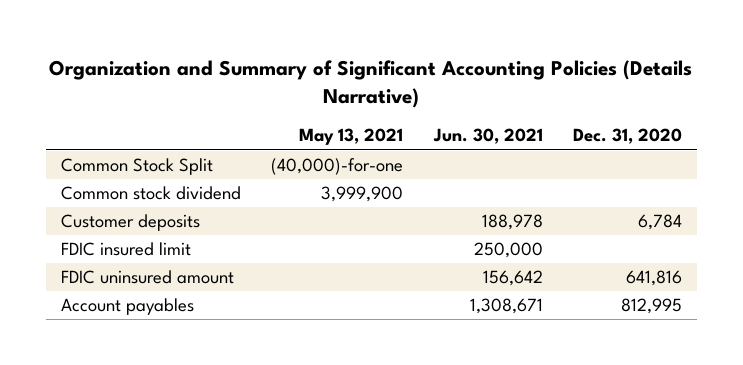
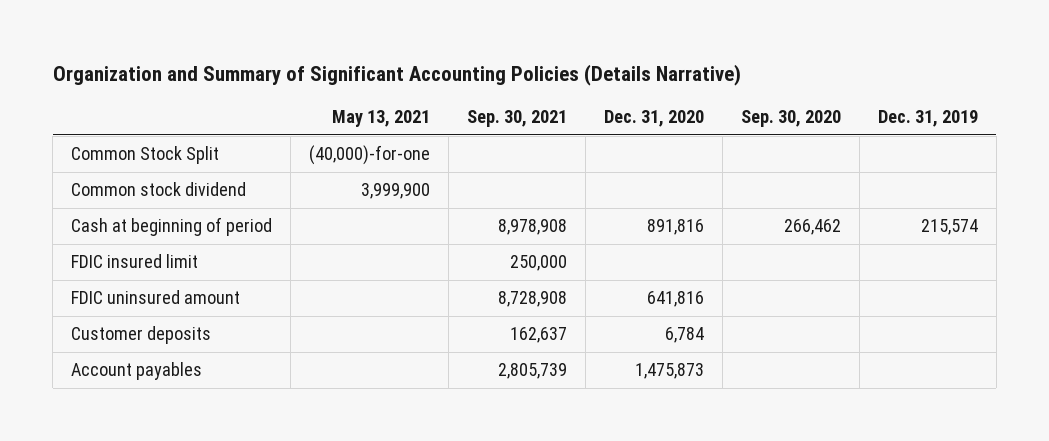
[432,128,543,145] Jun. 30, 2021 -> none
none -> [467,110,568,128] Sep. 30, 2021
none -> [741,110,842,128] Sep. 30, 2020
none -> [877,110,978,128] Dec. 31, 2019
none -> [71,217,273,237] Cash at beginning of period
[61,214,201,232] Customer deposits -> [71,326,212,345] Customer deposits
[620,298,682,315] 812,995 -> [635,363,705,380] 1,475,873

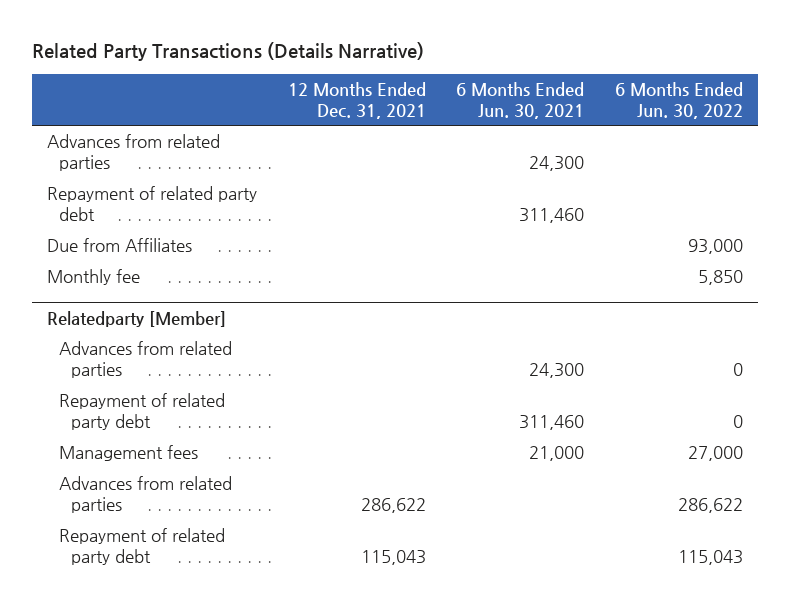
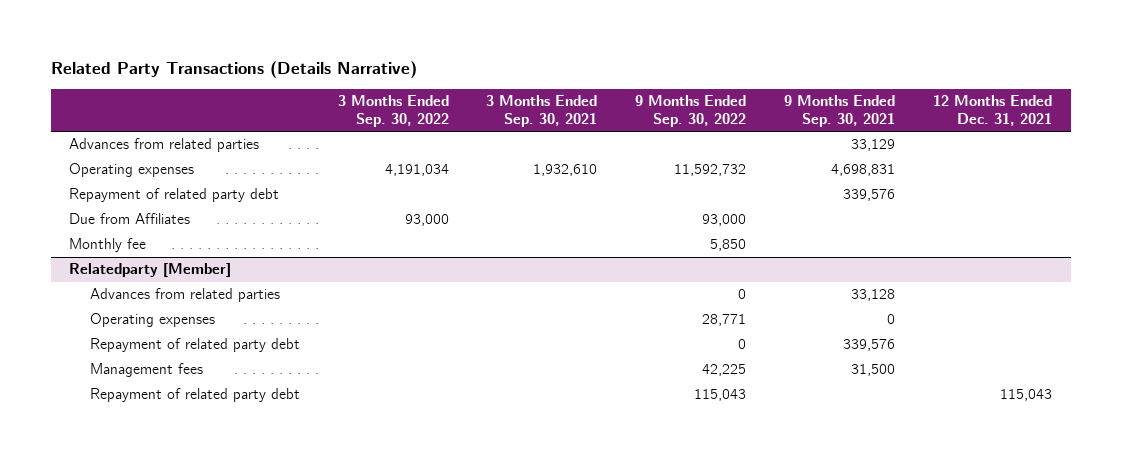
[456,81,585,119] 6 Months Ended Jun. 30, 2021 -> none
[614,81,743,119] 6 Months Ended Jun. 30, 2022 -> none
none -> [337,94,449,127] 3 Months Ended Sep. 30, 2022
none -> [486,94,598,127] 3 Months Ended Sep. 30, 2021
none -> [635,94,747,127] 9 Months Ended Sep. 30, 2022
none -> [783,94,895,127] 9 Months Ended Sep. 30, 2021
none -> [69,163,195,178] Operating expenses
none -> [89,313,215,328] Operating expenses
[59,476,233,513] Advances from related parties -> none

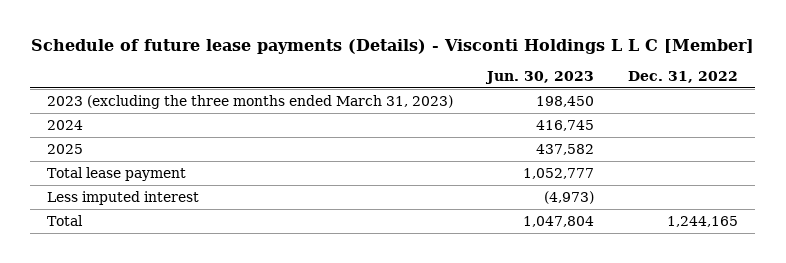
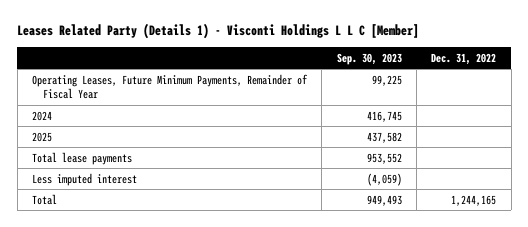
[30,39,754,55] Schedule of future lease payments (Details) - Visconti Holdings L L C [Member] -> [17,23,420,40] Leases Related Party (Details 1) - Visconti Holdings L L C [Member]
[485,70,595,84] Jun. 30, 2023 -> none
none -> [336,52,402,65] Sep. 30, 2023
[47,94,454,109] 2023 (excluding the three months ended March 31, 2023) -> [32,73,309,100] Operating Leases, Future Minimum Payments, Remainder of Fiscal Year
[47,166,187,181] Total lease payment -> [32,151,133,165] Total lease payments

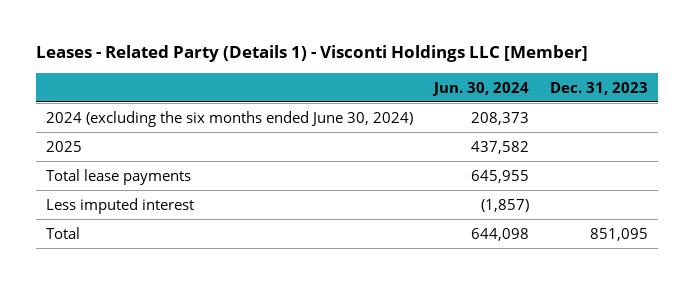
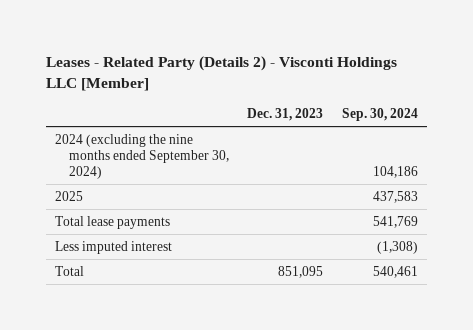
[35,45,588,63] Leases - Related Party (Details 1) - Visconti Holdings LLC [Member] -> [46,55,398,91] Leases - Related Party (Details 2) - Visconti Holdings LLC [Member]
[431,81,529,96] Jun. 30, 2024 -> none
none -> [341,107,418,121] Sep. 30, 2024
[46,110,414,127] 2024 (excluding the six months ended June 30, 2024) -> [55,133,230,179] 2024 (excluding the nine months ended September 30, 2024)

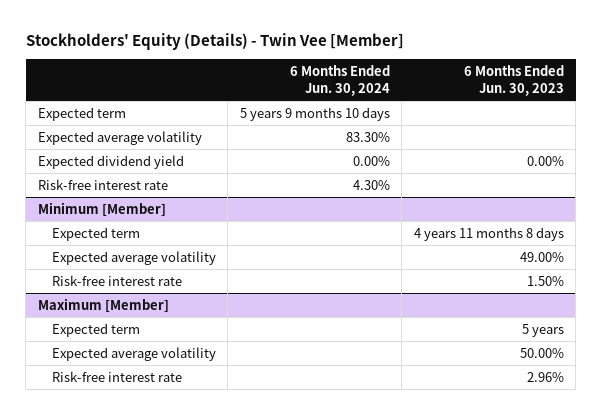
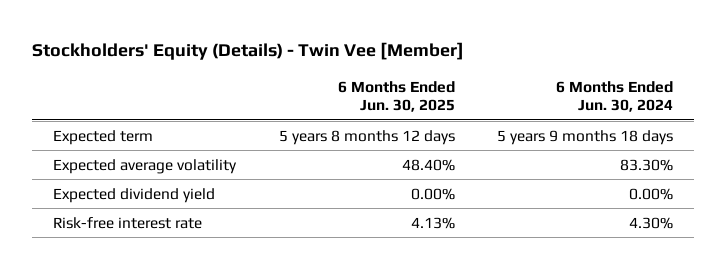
[463,65,564,97] 6 Months Ended Jun. 30, 2023 -> none
none -> [337,80,455,113] 6 Months Ended Jun. 30, 2025
[239,106,390,121] 5 years 9 months 10 days -> [497,129,674,145] 5 years 9 months 18 days
[37,201,166,217] Minimum [Member] -> none
[51,226,140,241] Expected term -> none
[51,250,216,265] Expected average volatility -> none
[51,274,182,286] Risk-free interest rate -> none
[37,297,169,313] Maximum [Member] -> none
[51,322,140,337] Expected term -> none
[51,346,216,361] Expected average volatility -> none
[51,370,182,382] Risk-free interest rate -> none

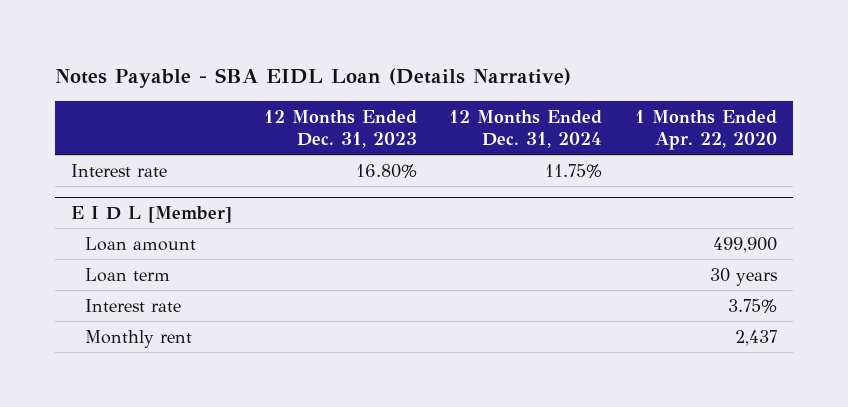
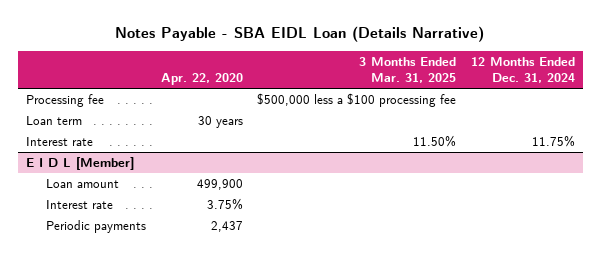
[264,109,418,148] 12 Months Ended Dec. 31, 2023 -> none
[634,109,777,150] 1 Months Ended Apr. 22, 2020 -> none
none -> [160,73,243,86] Apr. 22, 2020
none -> [359,57,457,84] 3 Months Ended Mar. 31, 2025
none -> [25,93,104,107] Processing fee
none -> [25,115,82,125] Loan term
[85,267,171,282] Loan term -> none
[85,329,193,348] Monthly rent -> [45,219,146,233] Periodic payments

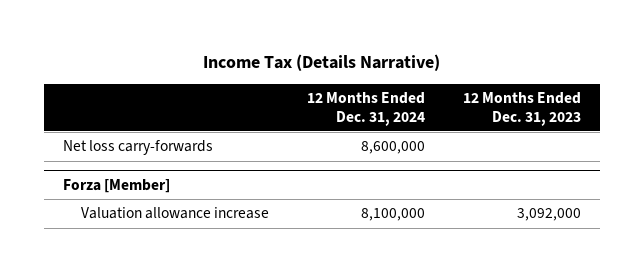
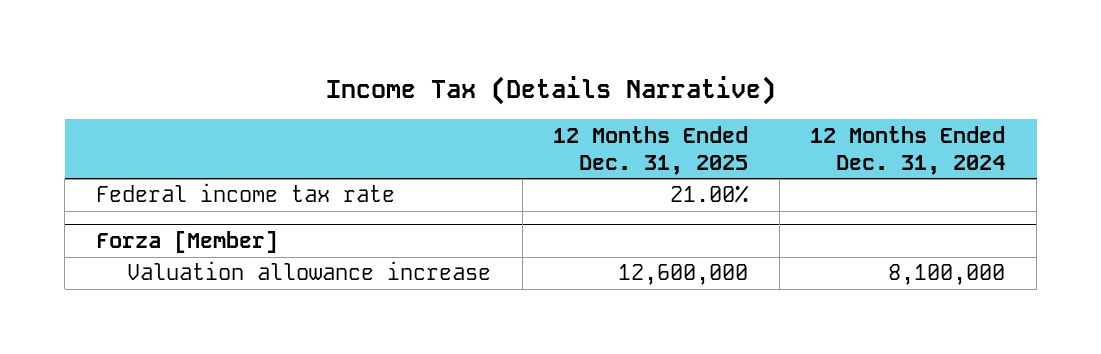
[463,92,582,126] 12 Months Ended Dec. 31, 2023 -> none
none -> [553,125,749,175] 12 Months Ended Dec. 31, 2025
[62,140,213,156] Net loss carry-forwards -> none
none -> [95,183,395,203] Federal income tax rate

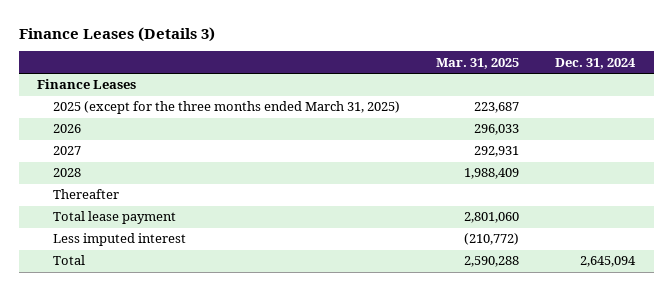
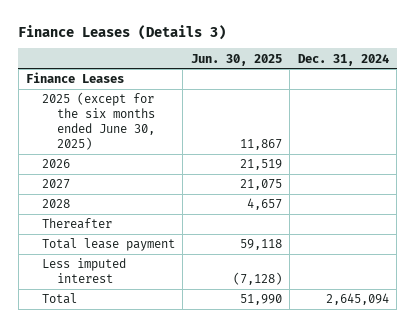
[436,57,520,69] Mar. 31, 2025 -> none
none -> [190,53,282,66] Jun. 30, 2025
[53,101,401,115] 2025 (except for the three months ended March 31, 2025) -> [41,92,156,151] 2025 (except for the six months ended June 30, 2025)

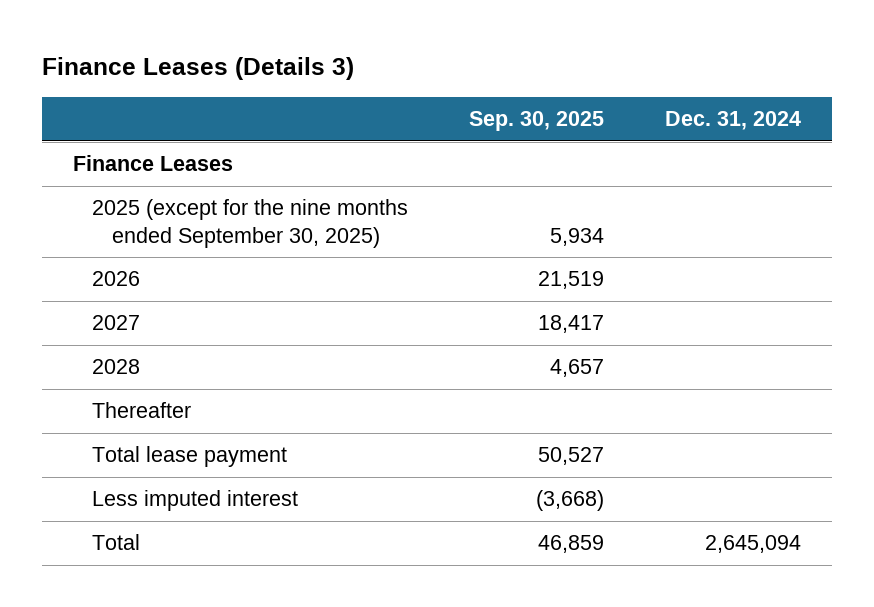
[190,53,282,66] Jun. 30, 2025 -> none
none -> [469,111,605,132] Sep. 30, 2025
[41,92,156,151] 2025 (except for the six months ended June 30, 2025) -> [92,199,409,248] 2025 (except for the nine months ended September 30, 2025)

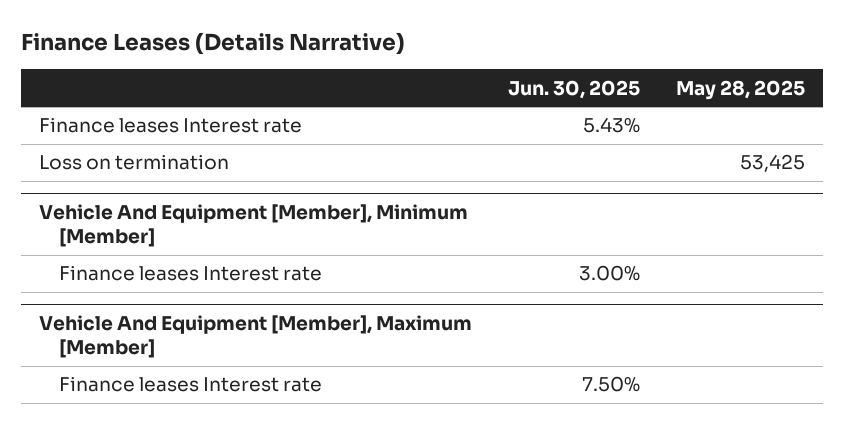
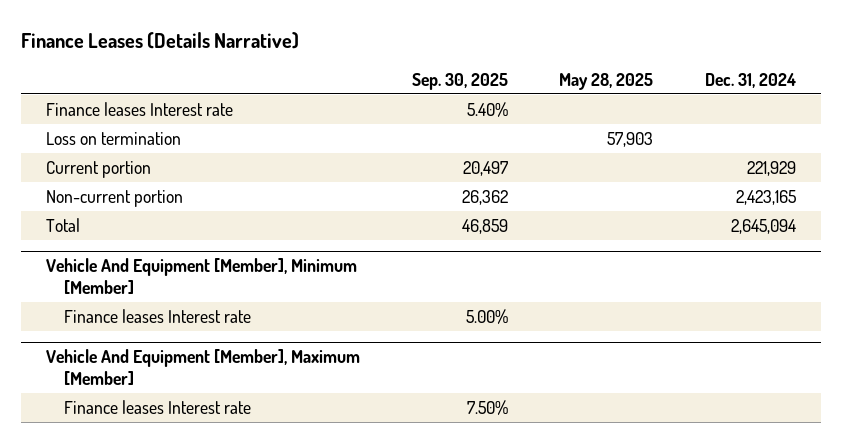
[507,79,640,99] Jun. 30, 2025 -> none
none -> [411,72,508,90] Sep. 30, 2025
none -> [704,72,796,88] Dec. 31, 2024
[740,154,806,173] 53,425 -> [607,131,654,147] 57,903
none -> [46,160,152,178] Current portion
none -> [46,189,184,207] Non-current portion
none -> [46,217,81,232] Total

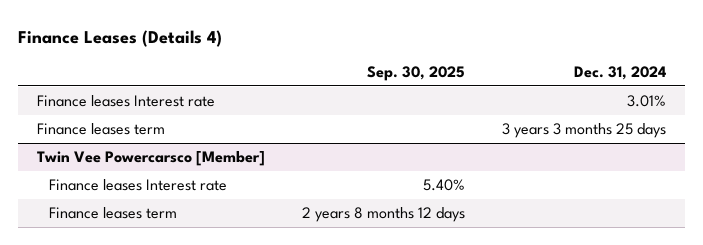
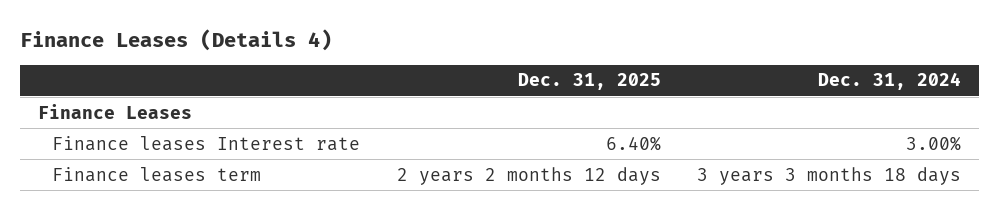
[366,66,465,82] Sep. 30, 2025 -> none
none -> [517,73,661,91] Dec. 31, 2025
[36,151,265,167] Twin Vee Powercarsco [Member] -> none
[49,179,228,192] Finance leases Interest rate -> none
[49,207,178,220] Finance leases term -> none
none -> [38,103,193,119] Finance Leases
[627,95,667,108] 3.01% -> [905,135,961,151] 3.00%
[502,123,667,139] 3 years 3 months 25 days -> [696,166,961,185] 3 years 3 months 18 days

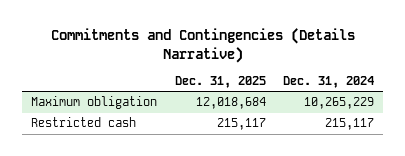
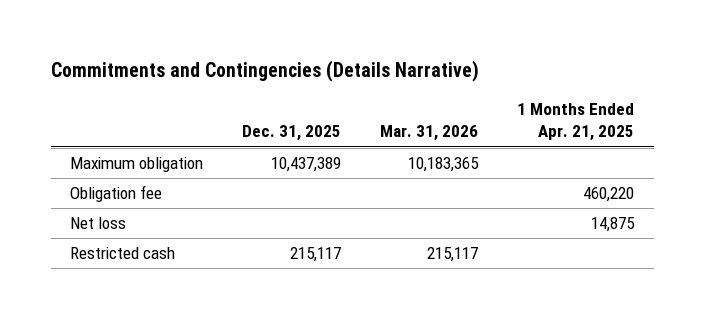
[283,75,375,88] Dec. 31, 2024 -> none
none -> [380,125,479,142] Mar. 31, 2026
none -> [517,103,635,142] 1 Months Ended Apr. 21, 2025
[195,97,266,110] 12,018,684 -> [271,157,342,173] 10,437,389
none -> [70,185,163,203] Obligation fee
none -> [70,217,127,230] Net loss

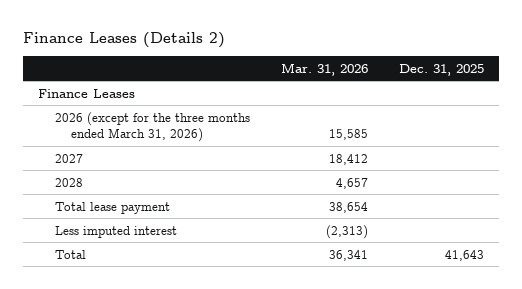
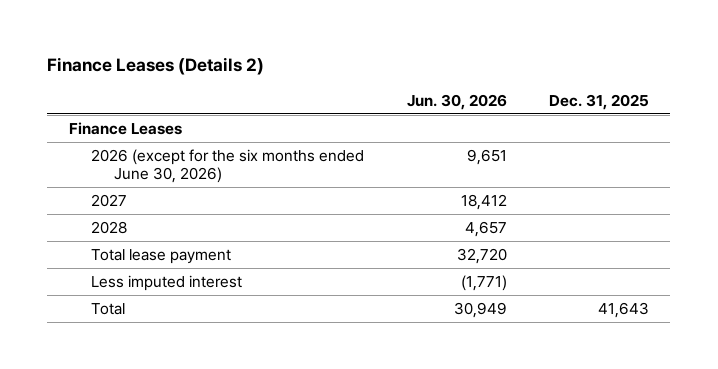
[280,62,368,76] Mar. 31, 2026 -> none
none -> [406,93,507,110] Jun. 30, 2026
[54,111,250,143] 2026 (except for the three months ended March 31, 2026) -> [91,148,365,184] 2026 (except for the six months ended June 30, 2026)

